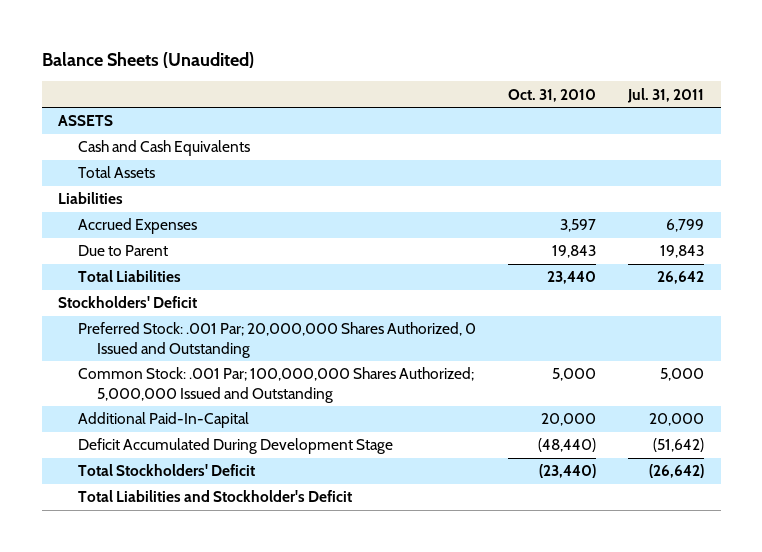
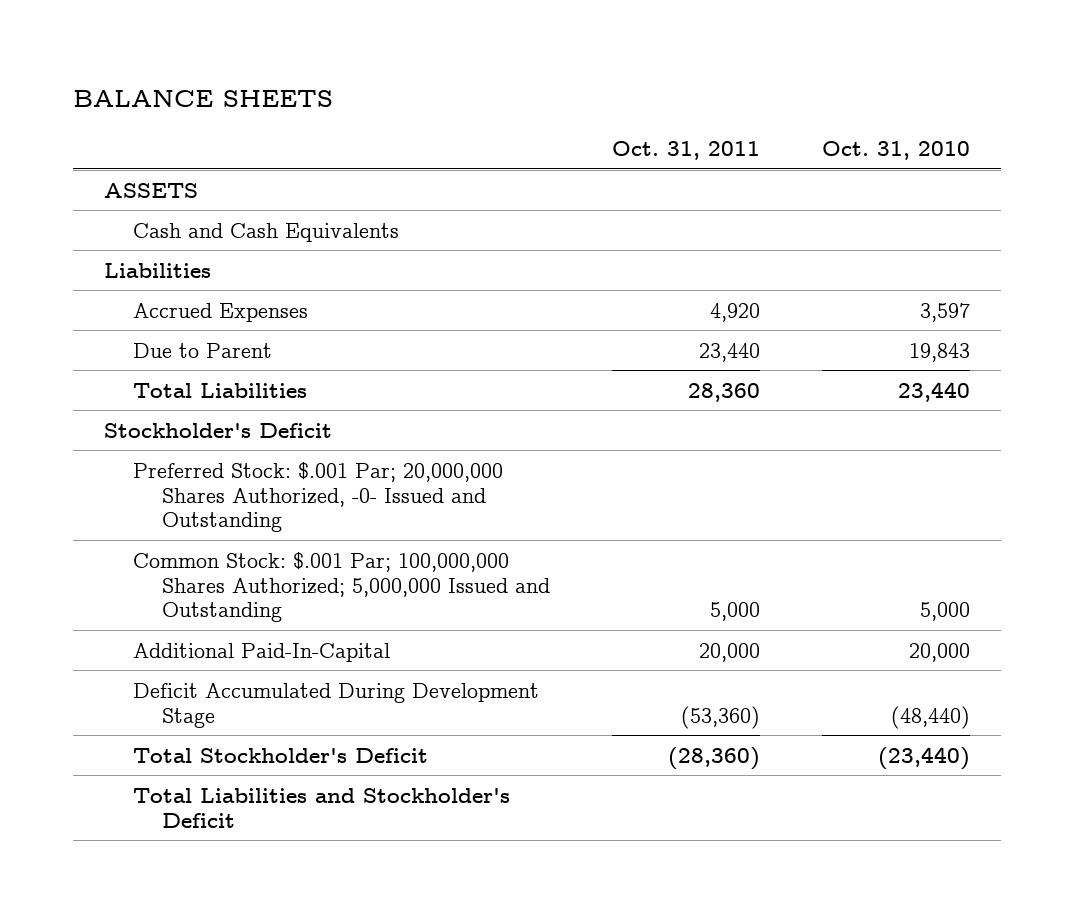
[41,51,254,68] Balance Sheets (Unaudited) -> [73,89,334,107] BALANCE SHEETS
[627,87,705,103] Jul. 31, 2011 -> none
none -> [612,140,761,160] Oct. 31, 2011
[77,166,155,179] Total Assets -> none
[57,296,197,309] Stockholders' Deficit -> [104,422,333,438] Stockholder's Deficit
[77,322,476,358] Preferred Stock: .001 Par; 20,000,000 Shares Authorized, 0 Issued and Outstanding -> [133,461,504,533] Preferred Stock: $.001 Par; 20,000,000 Shares Authorized, -0- Issued and Outstanding
[77,367,474,403] Common Stock: .001 Par; 100,000,000 Shares Authorized; 5,000,000 Issued and Outstanding -> [133,551,551,623] Common Stock: $.001 Par; 100,000,000 Shares Authorized; 5,000,000 Issued and Outstanding
[77,464,255,477] Total Stockholders' Deficit -> [133,747,429,763] Total Stockholder's Deficit

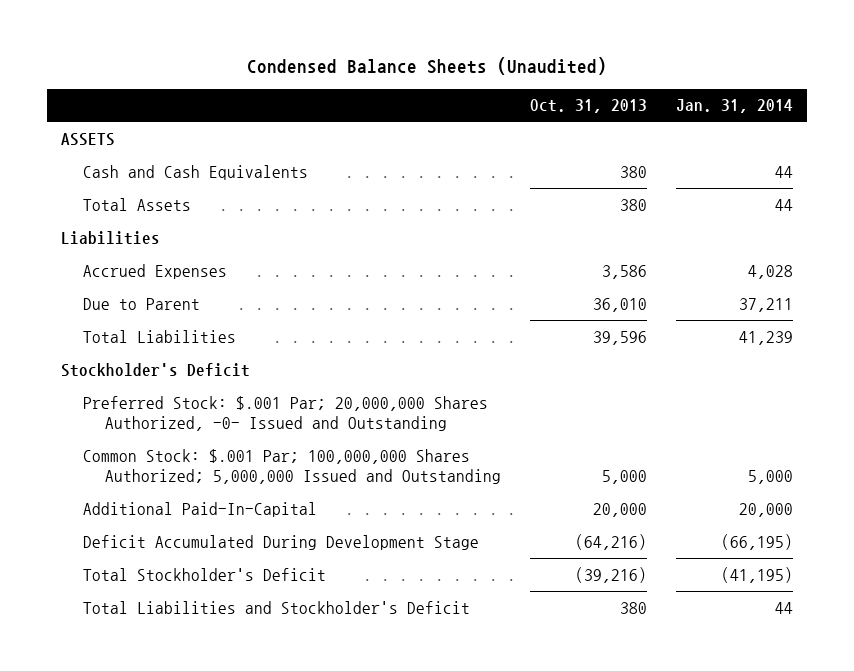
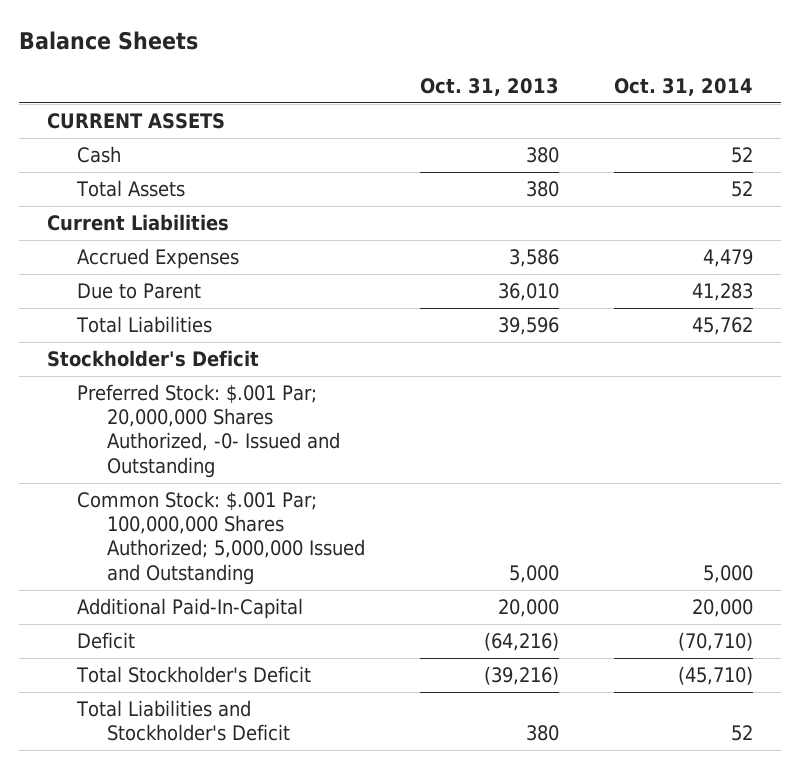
[247,57,608,76] Condensed Balance Sheets (Unaudited) -> [19,31,199,51] Balance Sheets
[675,99,793,114] Jan. 31, 2014 -> none
none -> [614,77,754,96] Oct. 31, 2014
[61,132,116,146] ASSETS -> [46,112,225,129] CURRENT ASSETS
[83,164,309,180] Cash and Cash Equivalents -> [76,145,121,163] Cash
[61,230,161,245] Liabilities -> [46,213,229,231] Current Liabilities
[83,534,480,550] Deficit Accumulated During Development Stage -> [76,631,135,649] Deficit

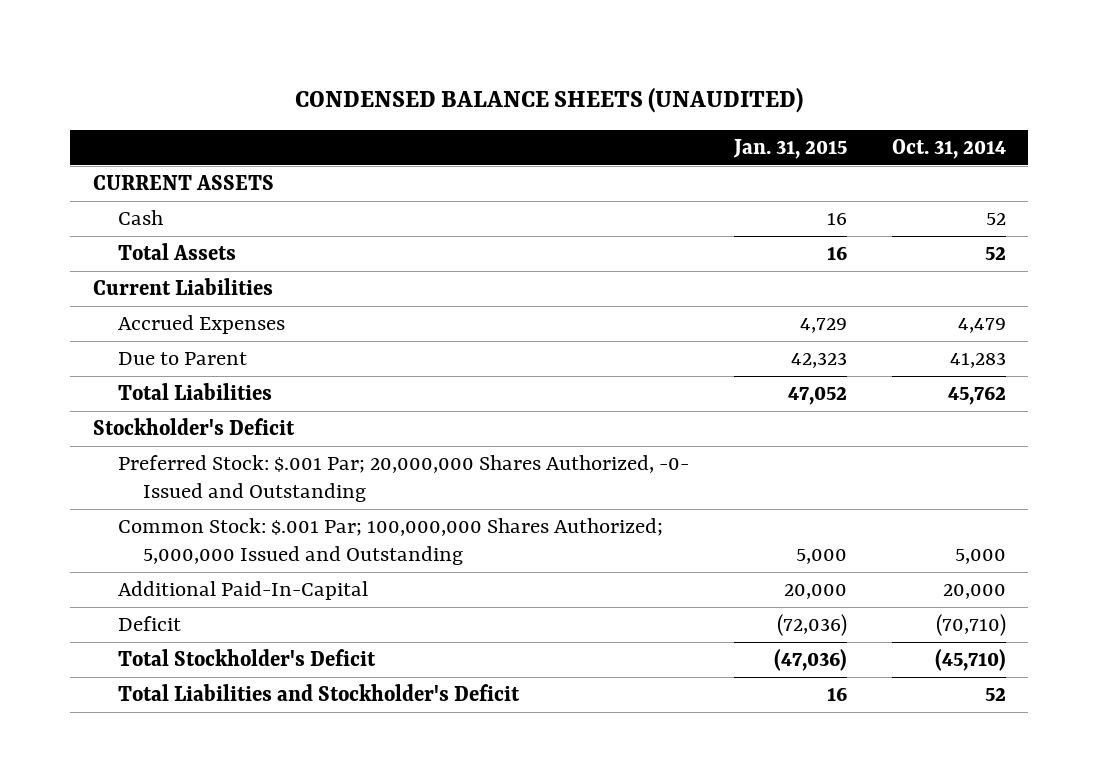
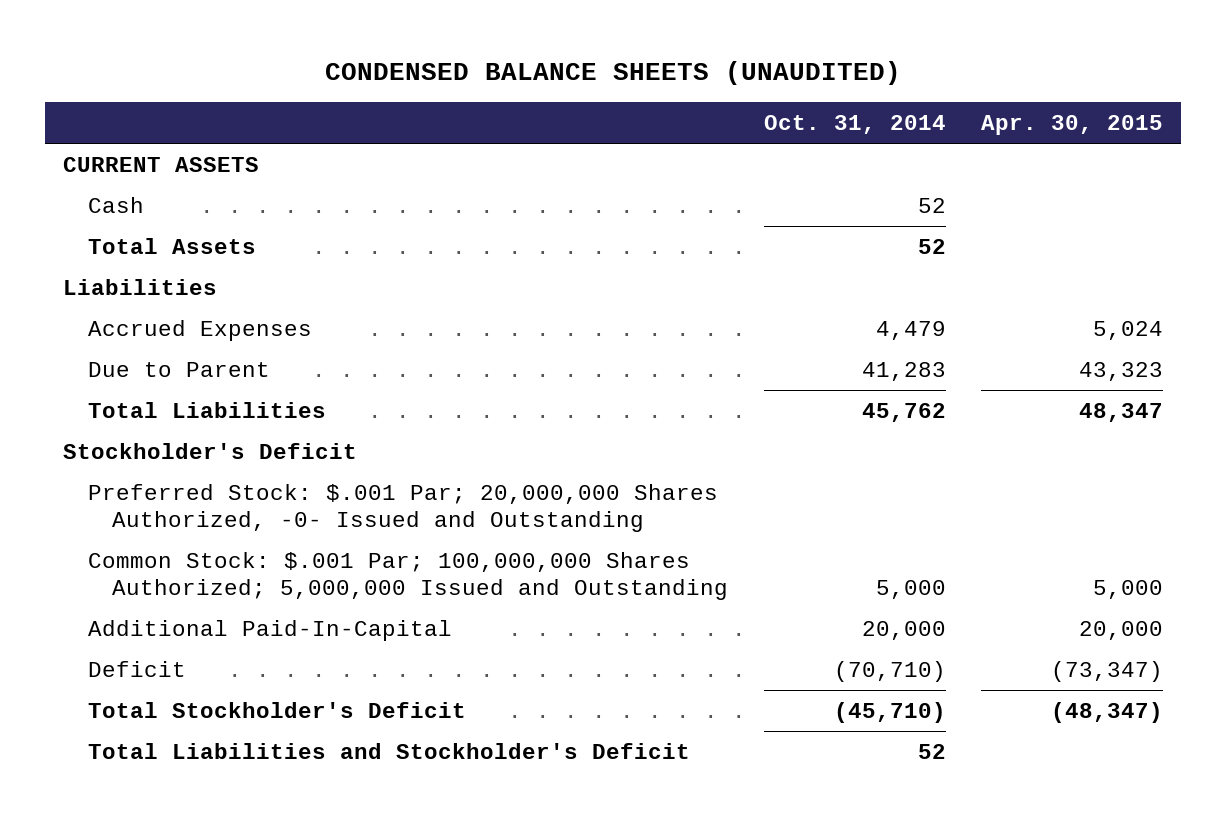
[732,138,847,159] Jan. 31, 2015 -> none
none -> [981,115,1164,136] Apr. 30, 2015
[92,277,273,295] Current Liabilities -> [62,278,217,295] Liabilities

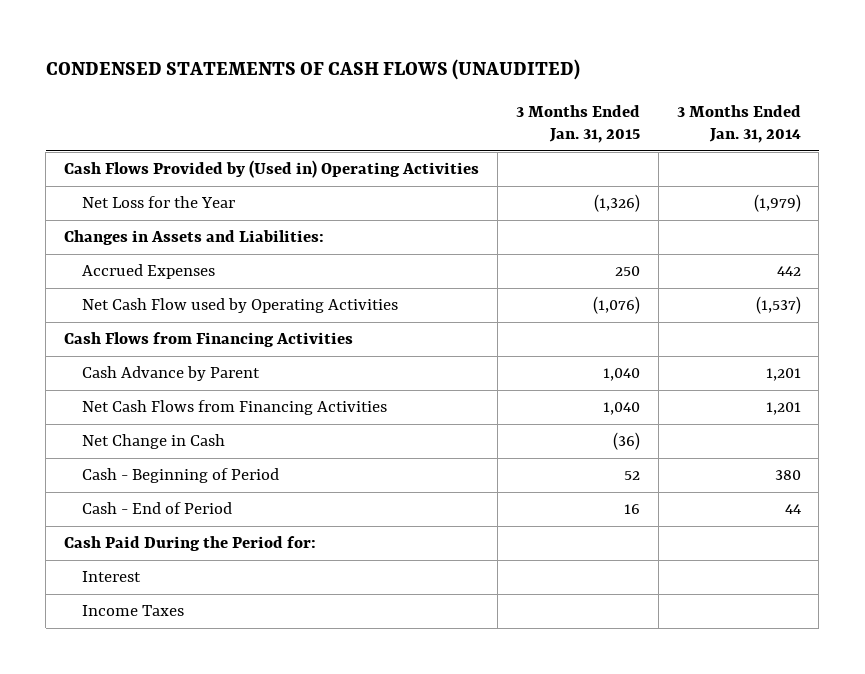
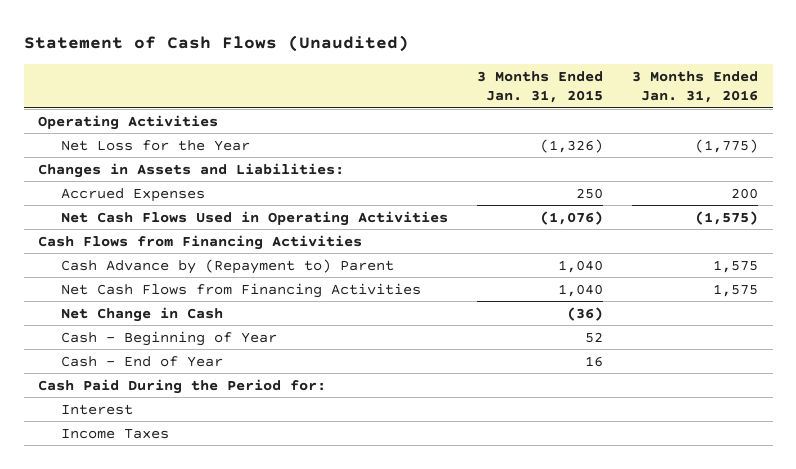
[45,59,580,81] CONDENSED STATEMENTS OF CASH FLOWS (UNAUDITED) -> [23,35,409,53] Statement of Cash Flows (Unaudited)
[676,104,801,143] 3 Months Ended Jan. 31, 2014 -> none
none -> [631,70,758,104] 3 Months Ended Jan. 31, 2016
[64,160,480,179] Cash Flows Provided by (Used in) Operating Activities -> [38,114,219,130] Operating Activities
[82,298,399,314] Net Cash Flow used by Operating Activities -> [60,210,448,226] Net Cash Flows Used in Operating Activities
[82,366,261,382] Cash Advance by Parent -> [60,258,394,274] Cash Advance by (Repayment to) Parent
[82,468,280,484] Cash - Beginning of Period -> [60,330,277,346] Cash - Beginning of Year
[82,502,233,515] Cash - End of Period -> [60,355,223,367] Cash - End of Year

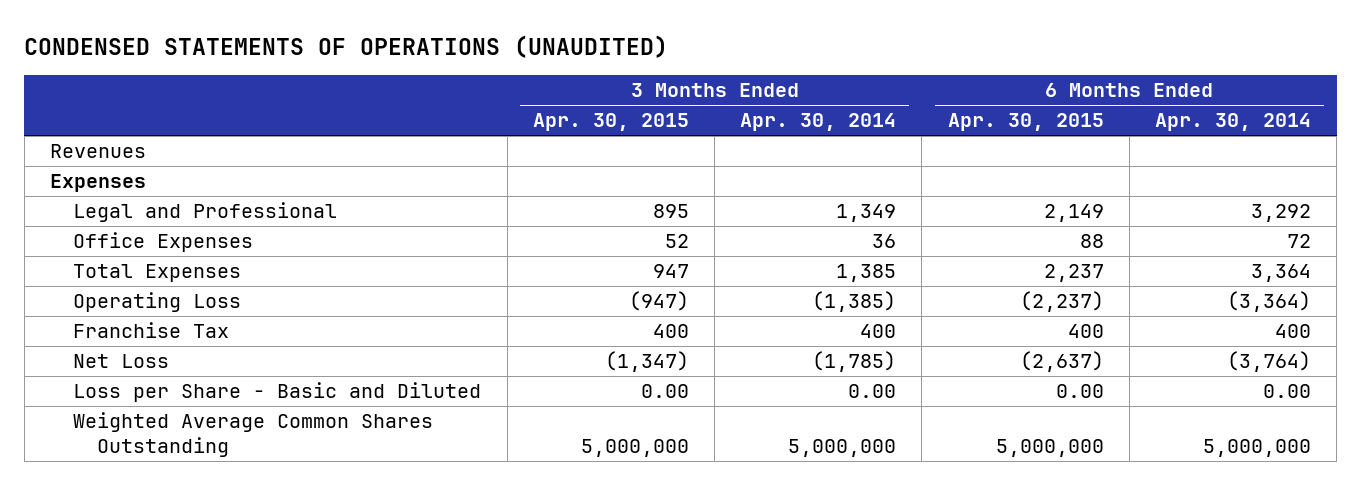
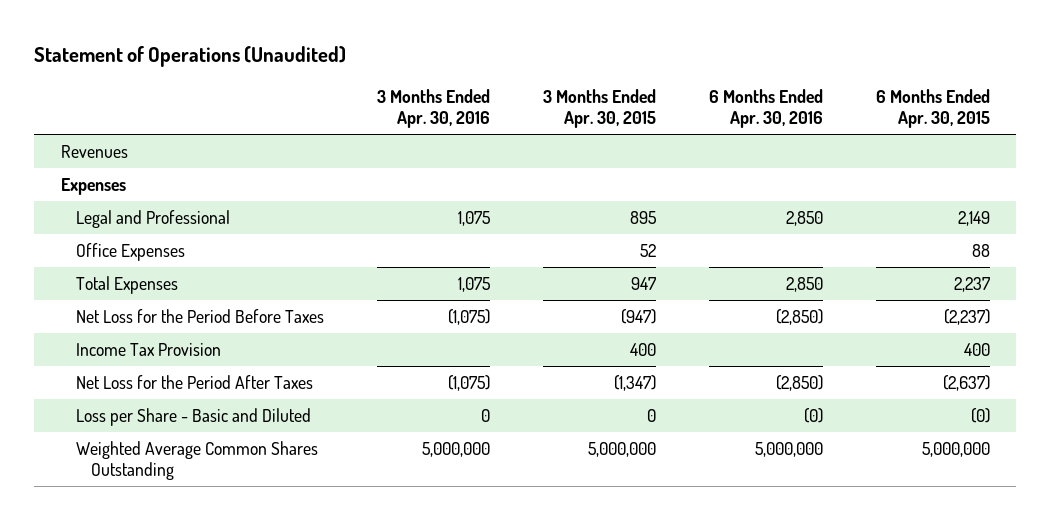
[24,35,669,59] CONDENSED STATEMENTS OF OPERATIONS (UNAUDITED) -> [34,45,347,67] Statement of Operations (Unaudited)
[740,113,897,132] Apr. 30, 2014 -> none
[1155,113,1312,132] Apr. 30, 2014 -> none
none -> [377,88,491,128] 3 Months Ended Apr. 30, 2016
none -> [708,88,823,128] 6 Months Ended Apr. 30, 2016
[73,292,242,313] Operating Loss -> [76,309,325,324] Net Loss for the Period Before Taxes
[73,322,230,339] Franchise Tax -> [76,343,222,357] Income Tax Provision
[73,354,170,369] Net Loss -> [76,375,314,390] Net Loss for the Period After Taxes
[640,384,689,399] 0.00 -> [647,409,657,423] 0
[1055,384,1104,399] 0.00 -> [970,408,990,424] (0)

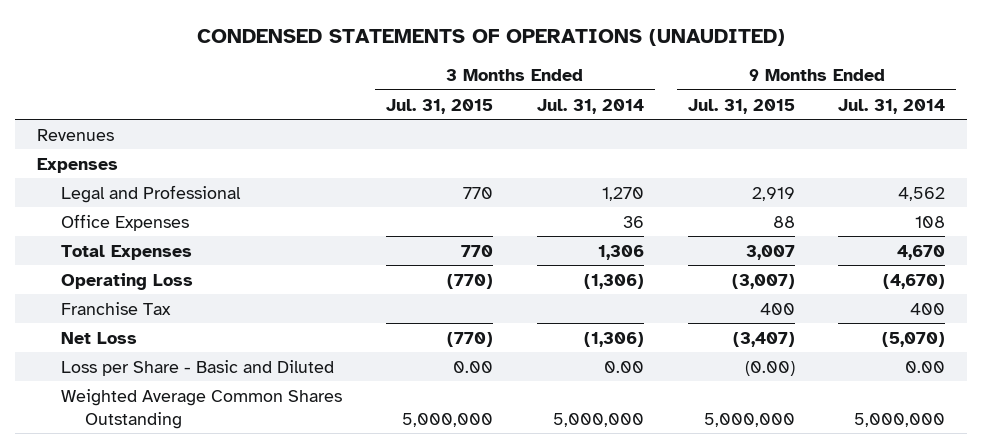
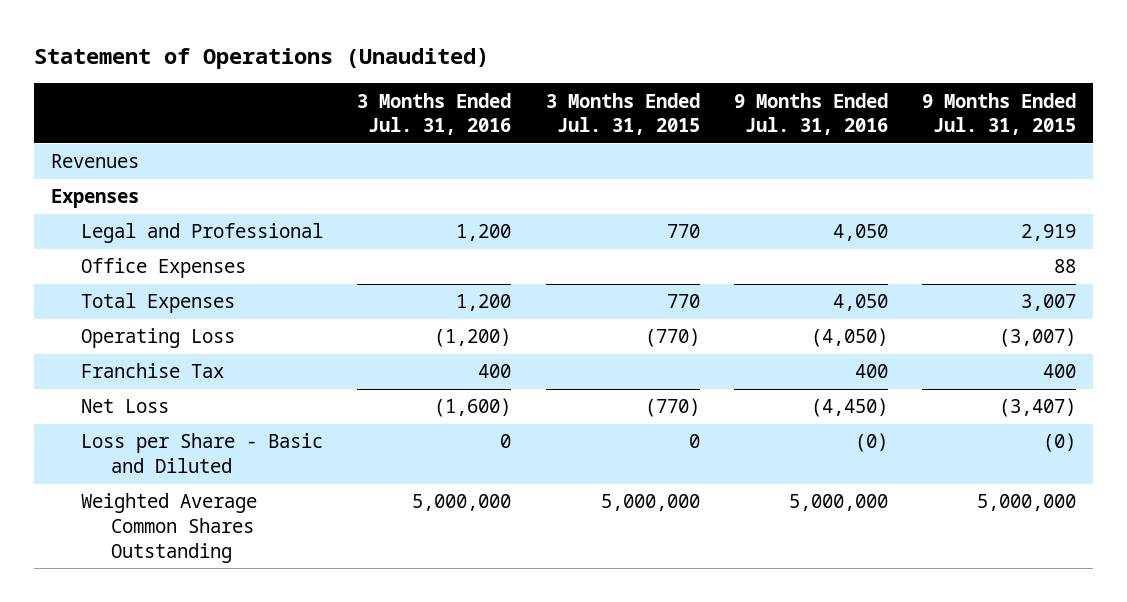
[197,28,786,46] CONDENSED STATEMENTS OF OPERATIONS (UNAUDITED) -> [34,48,490,70] Statement of Operations (Unaudited)
[536,98,644,114] Jul. 31, 2014 -> none
[838,98,946,114] Jul. 31, 2014 -> none
none -> [357,92,512,136] 3 Months Ended Jul. 31, 2016
none -> [733,92,888,136] 9 Months Ended Jul. 31, 2016
[452,360,493,373] 0.00 -> [688,434,700,449] 0
[744,360,795,376] (0.00) -> [1042,433,1076,453] (0)

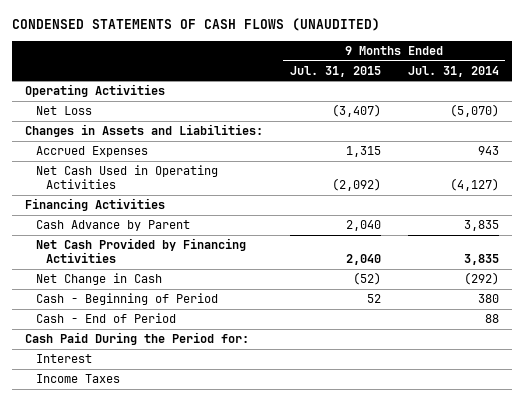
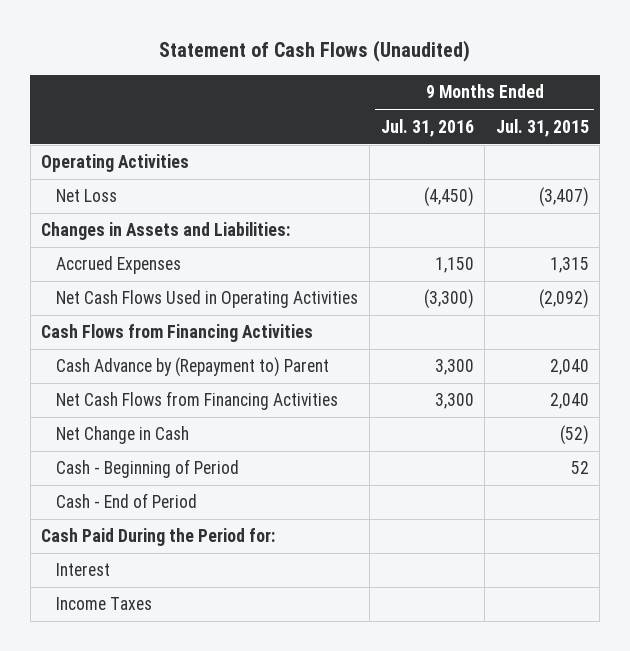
[11,18,380,32] CONDENSED STATEMENTS OF CASH FLOWS (UNAUDITED) -> [159,40,471,63] Statement of Cash Flows (Unaudited)
[407,65,499,77] Jul. 31, 2014 -> none
none -> [380,118,474,137] Jul. 31, 2016
[35,165,218,189] Net Cash Used in Operating Activities -> [56,290,359,309] Net Cash Flows Used in Operating Activities
[25,198,166,212] Financing Activities -> [41,324,314,343] Cash Flows from Financing Activities
[35,220,190,232] Cash Advance by Parent -> [56,357,330,378] Cash Advance by (Repayment to) Parent
[35,238,246,263] Net Cash Provided by Financing Activities -> [56,391,339,411] Net Cash Flows from Financing Activities

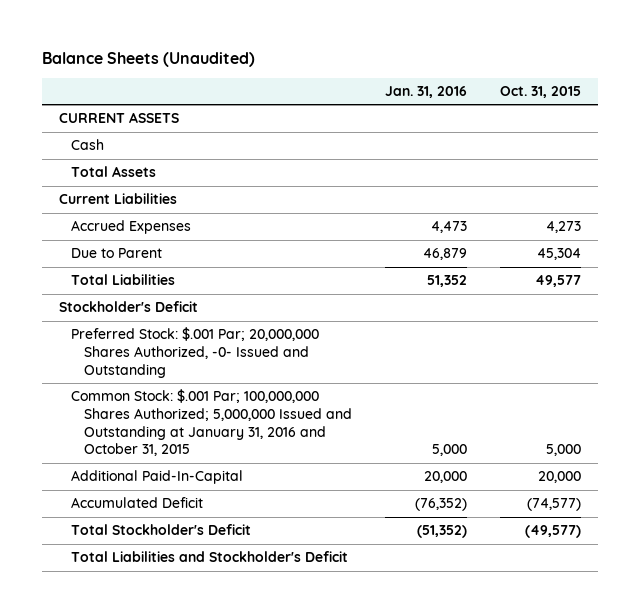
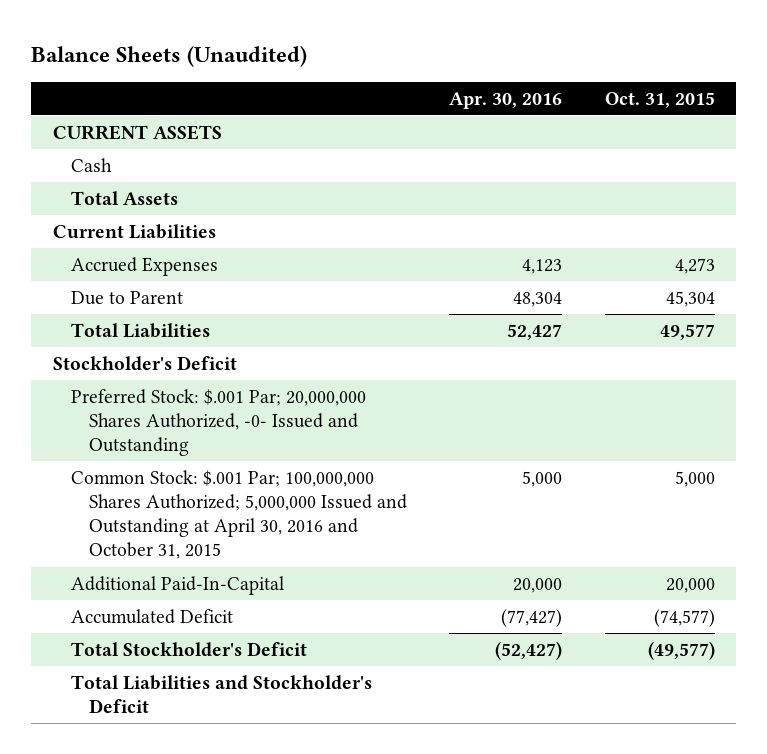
[385,85,468,98] Jan. 31, 2016 -> none
none -> [449,91,563,109] Apr. 30, 2016
[71,389,353,457] Common Stock: $.001 Par; 100,000,000 Shares Authorized; 5,000,000 Issued and Outstanding at January 31, 2016 and October 31, 2015 -> [70,470,407,560] Common Stock: $.001 Par; 100,000,000 Shares Authorized; 5,000,000 Issued and Outstanding at April 30, 2016 and October 31, 2015

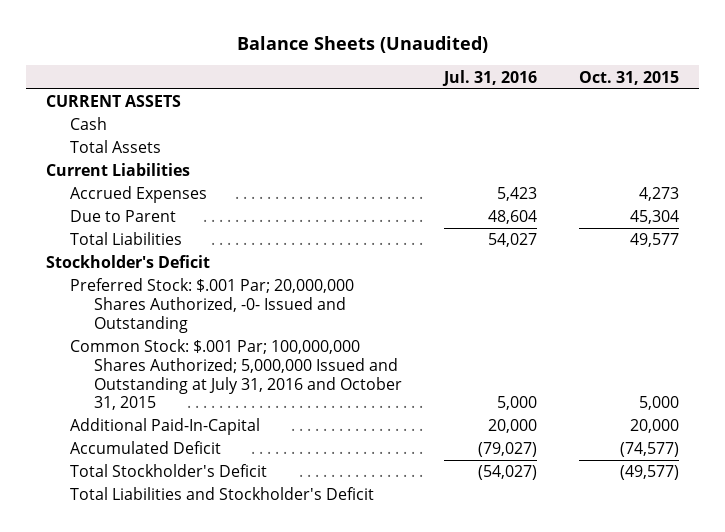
[449,91,563,109] Apr. 30, 2016 -> none
none -> [442,69,538,86] Jul. 31, 2016
[70,470,407,560] Common Stock: $.001 Par; 100,000,000 Shares Authorized; 5,000,000 Issued and Outstanding at April 30, 2016 and October 31, 2015 -> [70,339,403,411] Common Stock: $.001 Par; 100,000,000 Shares Authorized; 5,000,000 Issued and Outstanding at July 31, 2016 and October 31, 2015

